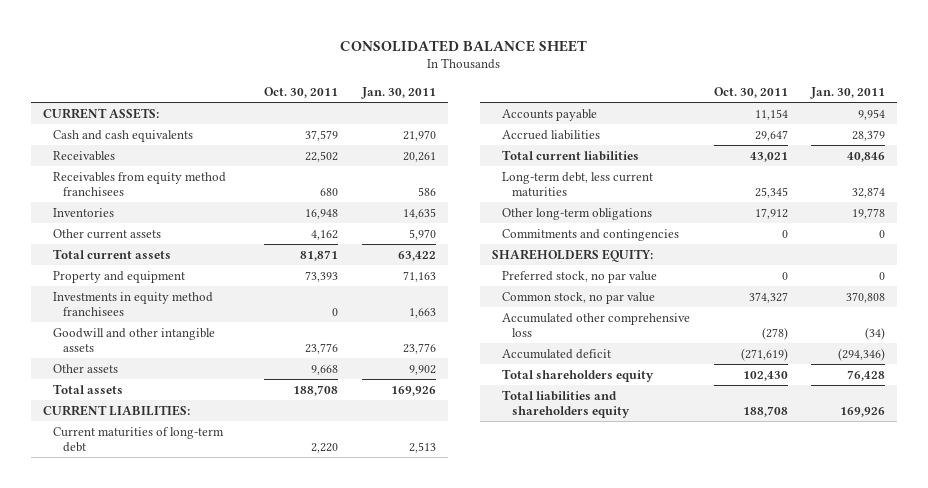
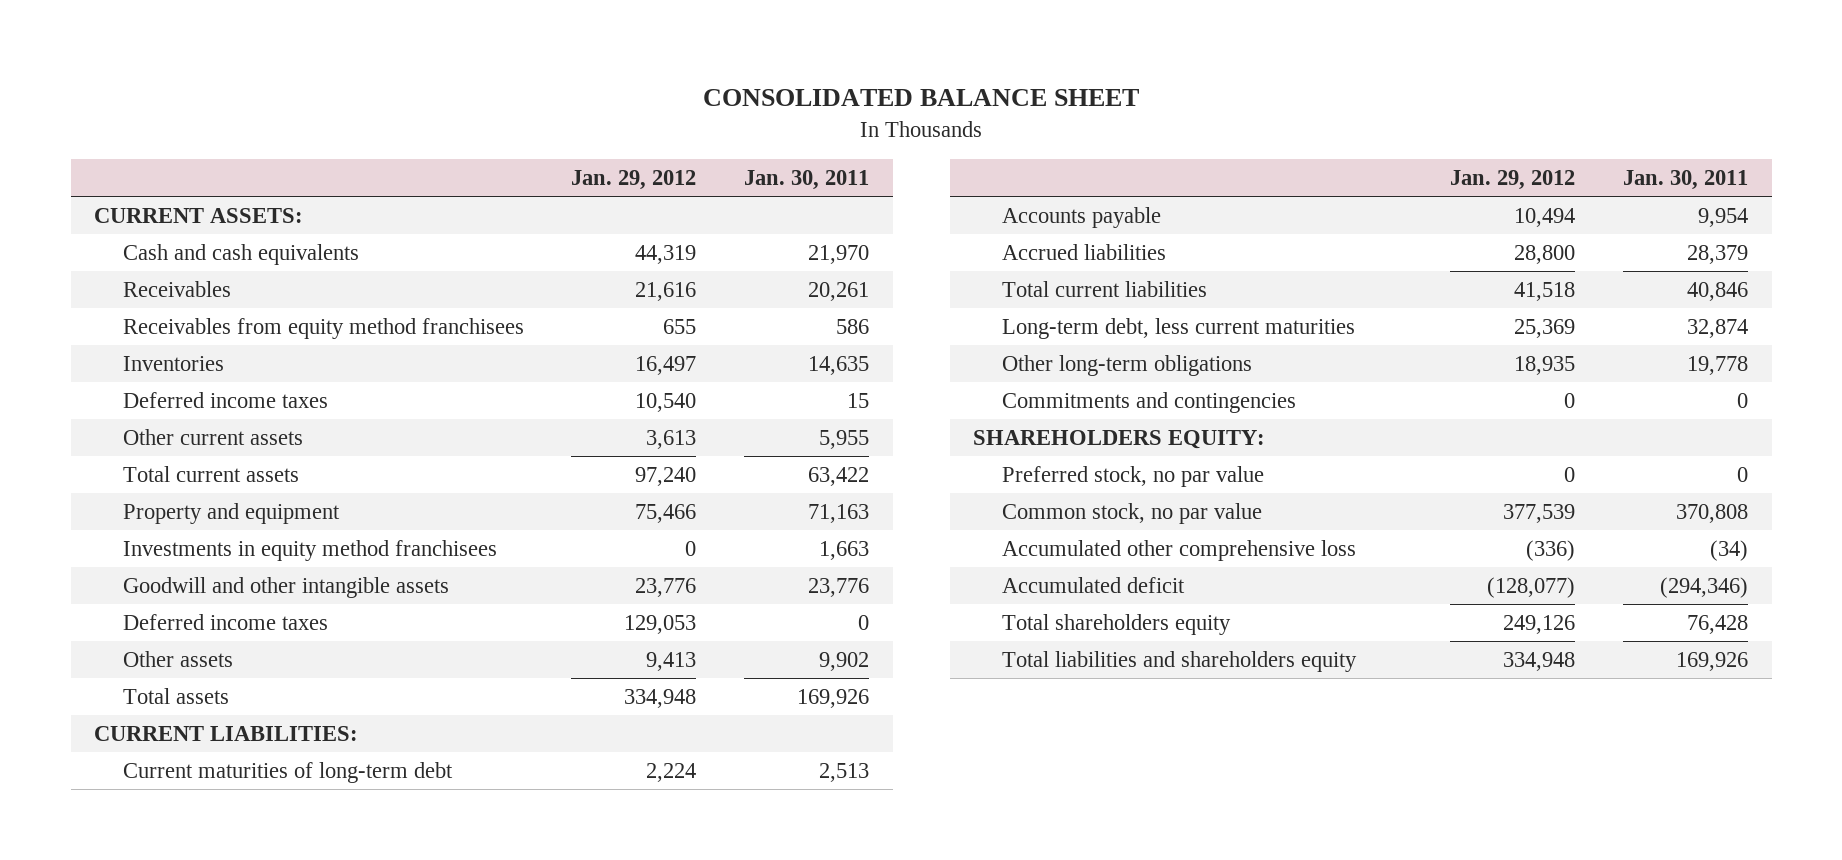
[264,87,339,99] Oct. 30, 2011 -> none
none -> [571,170,697,191] Jan. 29, 2012
none -> [122,391,328,408] Deferred income taxes
[408,228,436,240] 5,970 -> [818,429,869,449] 5,955
none -> [122,613,328,630] Deferred income taxes

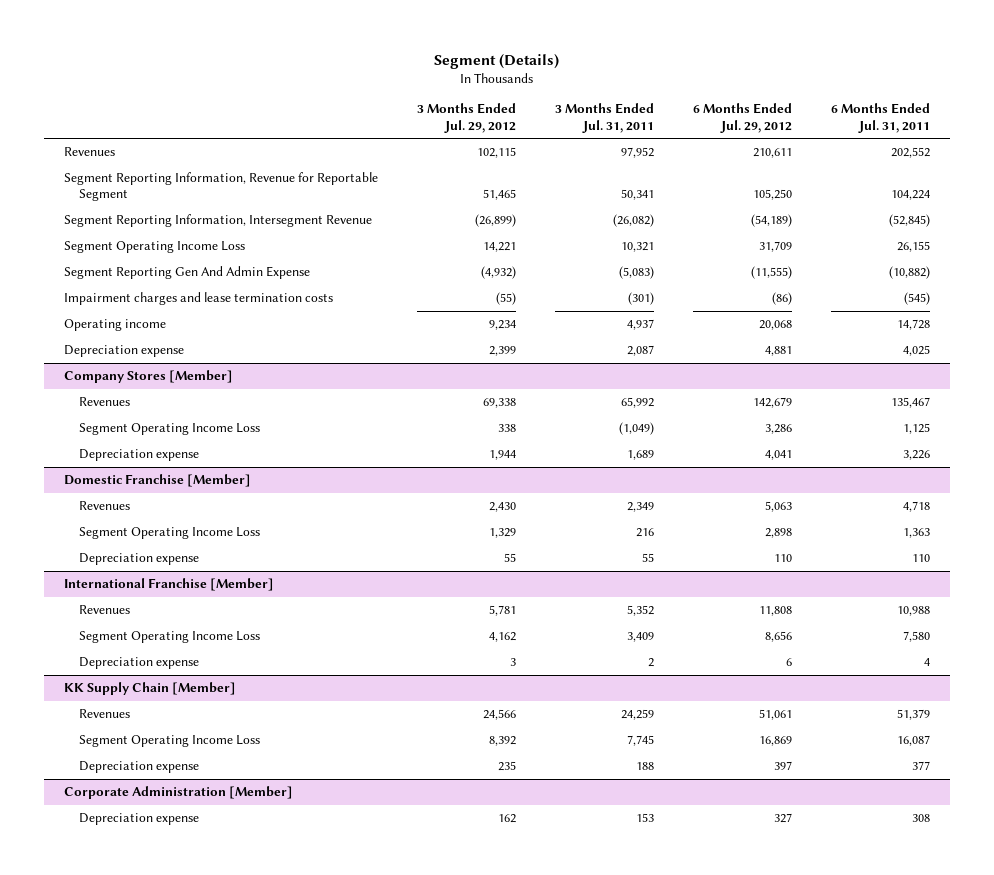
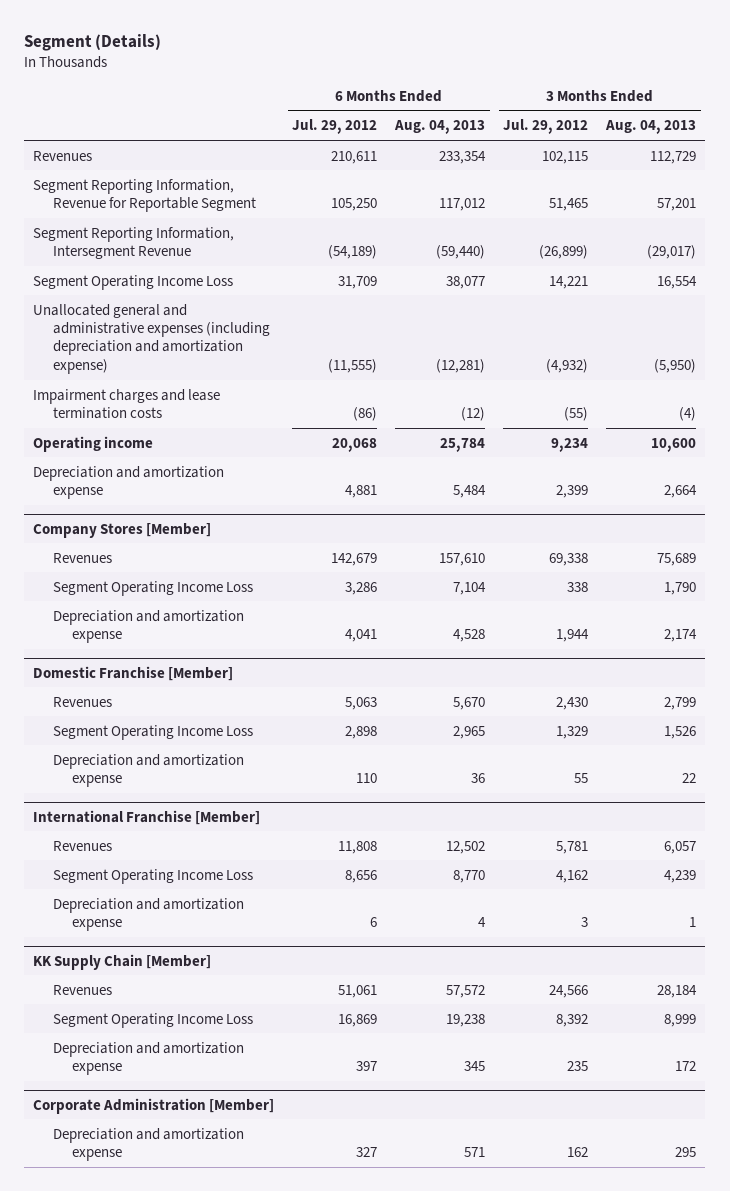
[554,103,654,133] 3 Months Ended Jul. 31, 2011 -> none
[831,103,931,133] 6 Months Ended Jul. 31, 2011 -> none
none -> [394,120,486,135] Aug. 04, 2013
none -> [605,120,697,135] Aug. 04, 2013
[63,266,310,280] Segment Reporting Gen And Admin Expense -> [33,303,270,374] Unallocated general and administrative expenses (including depreciation and amortization expense)
[63,345,184,358] Depreciation expense -> [33,465,225,499] Depreciation and amortization expense
[79,449,200,462] Depreciation expense -> [52,609,244,643] Depreciation and amortization expense
[79,553,200,566] Depreciation expense -> [52,753,244,787] Depreciation and amortization expense
[79,657,200,670] Depreciation expense -> [52,897,244,931] Depreciation and amortization expense
[79,761,200,774] Depreciation expense -> [52,1041,244,1075] Depreciation and amortization expense
[79,813,200,826] Depreciation expense -> [52,1127,244,1161] Depreciation and amortization expense

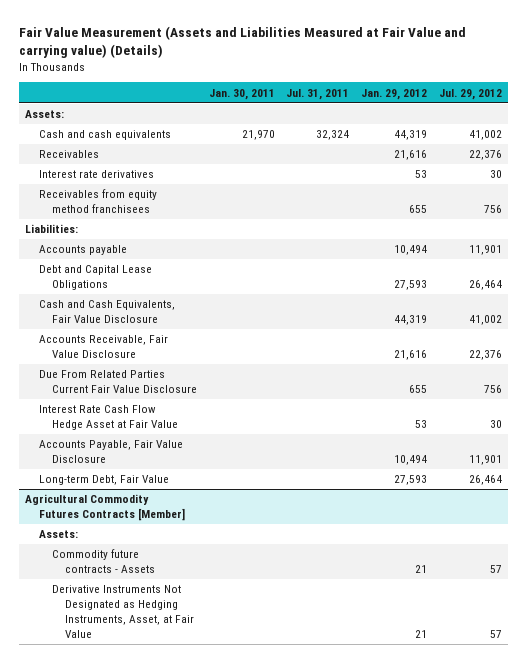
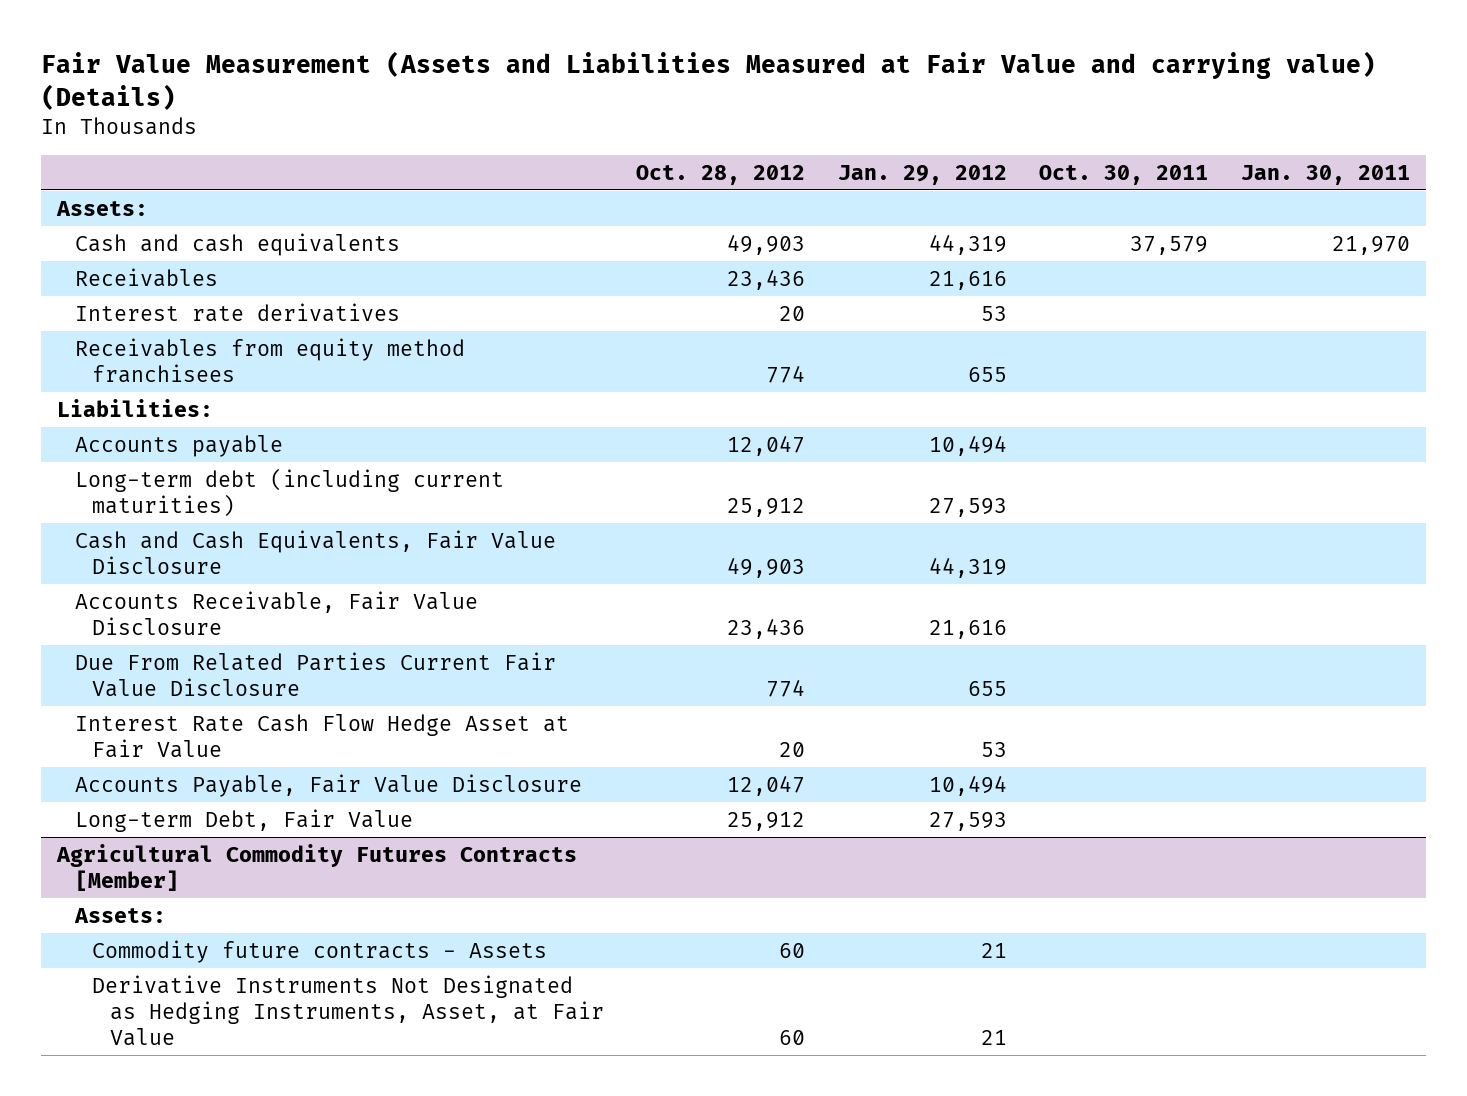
[286,88,350,100] Jul. 31, 2011 -> none
[439,88,503,100] Jul. 29, 2012 -> none
none -> [636,164,806,185] Oct. 28, 2012
none -> [1039,164,1209,185] Oct. 30, 2011
[38,265,152,291] Debt and Capital Lease Obligations -> [74,467,504,517] Long-term debt (including current maturities)

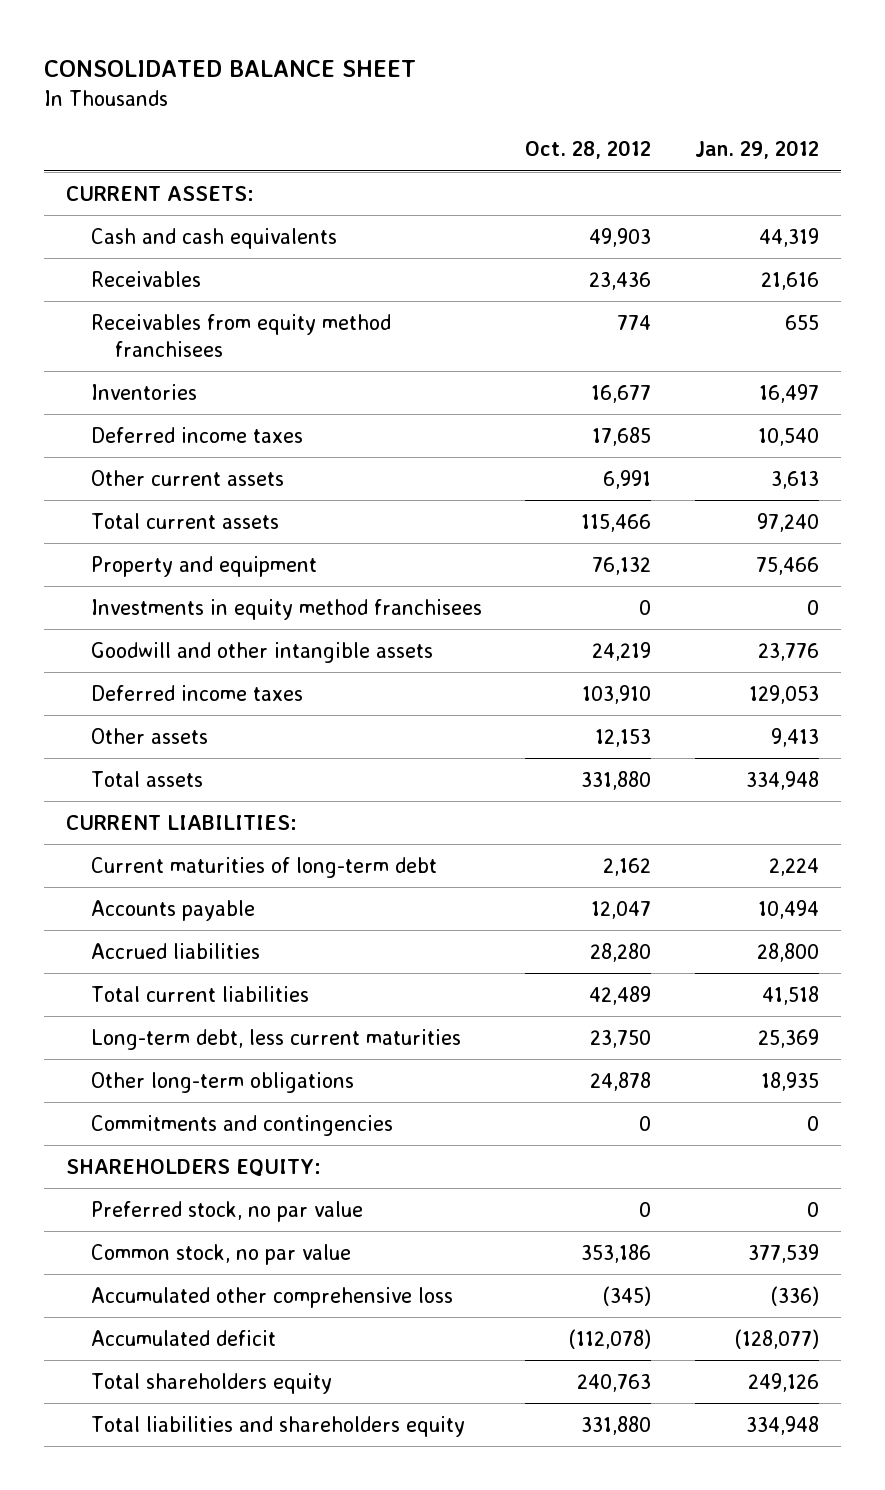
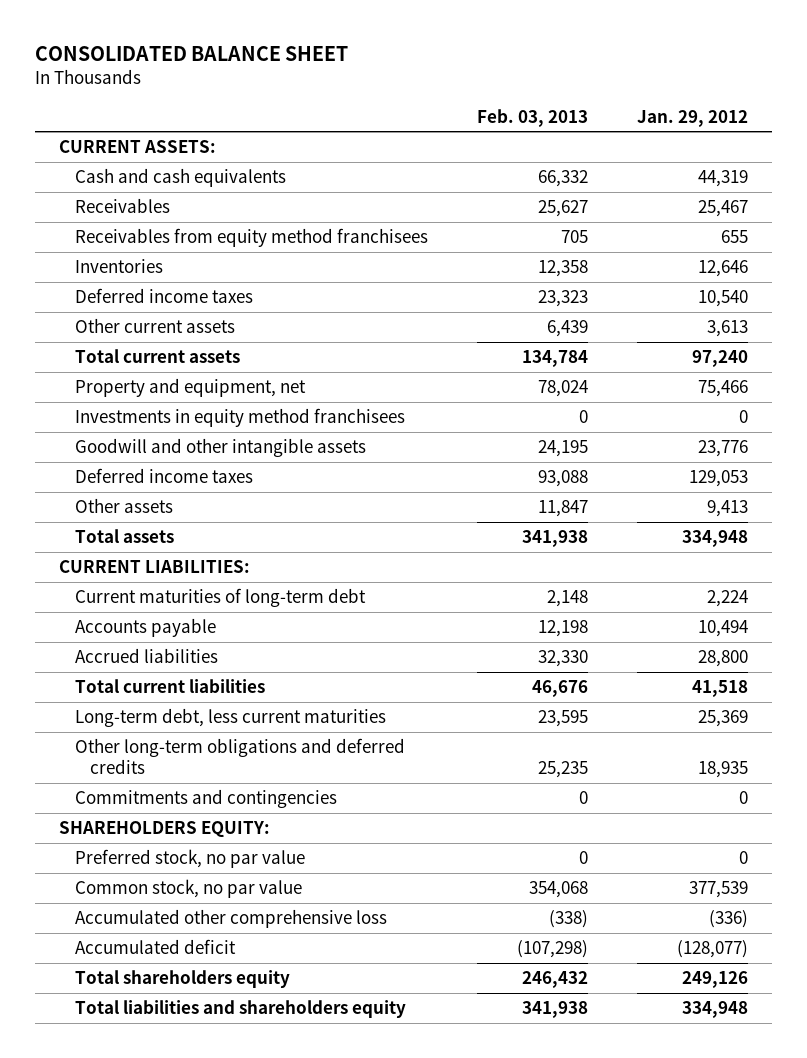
[525,140,652,160] Oct. 28, 2012 -> none
none -> [476,108,588,127] Feb. 03, 2013
[761,271,820,290] 21,616 -> [697,200,748,218] 25,467
[759,383,820,403] 16,497 -> [697,260,748,278] 12,646
[90,555,317,577] Property and equipment -> [74,378,306,398] Property and equipment, net
[90,1071,354,1093] Other long-term obligations -> [74,738,405,775] Other long-term obligations and deferred credits

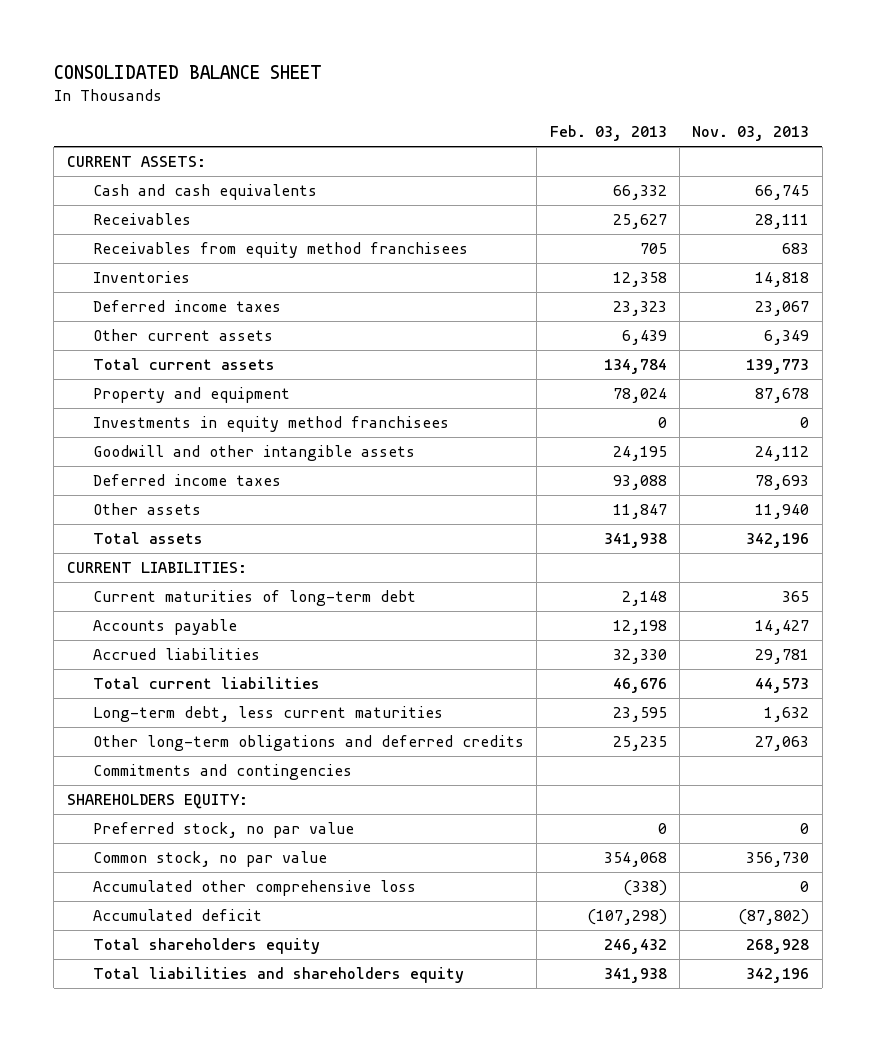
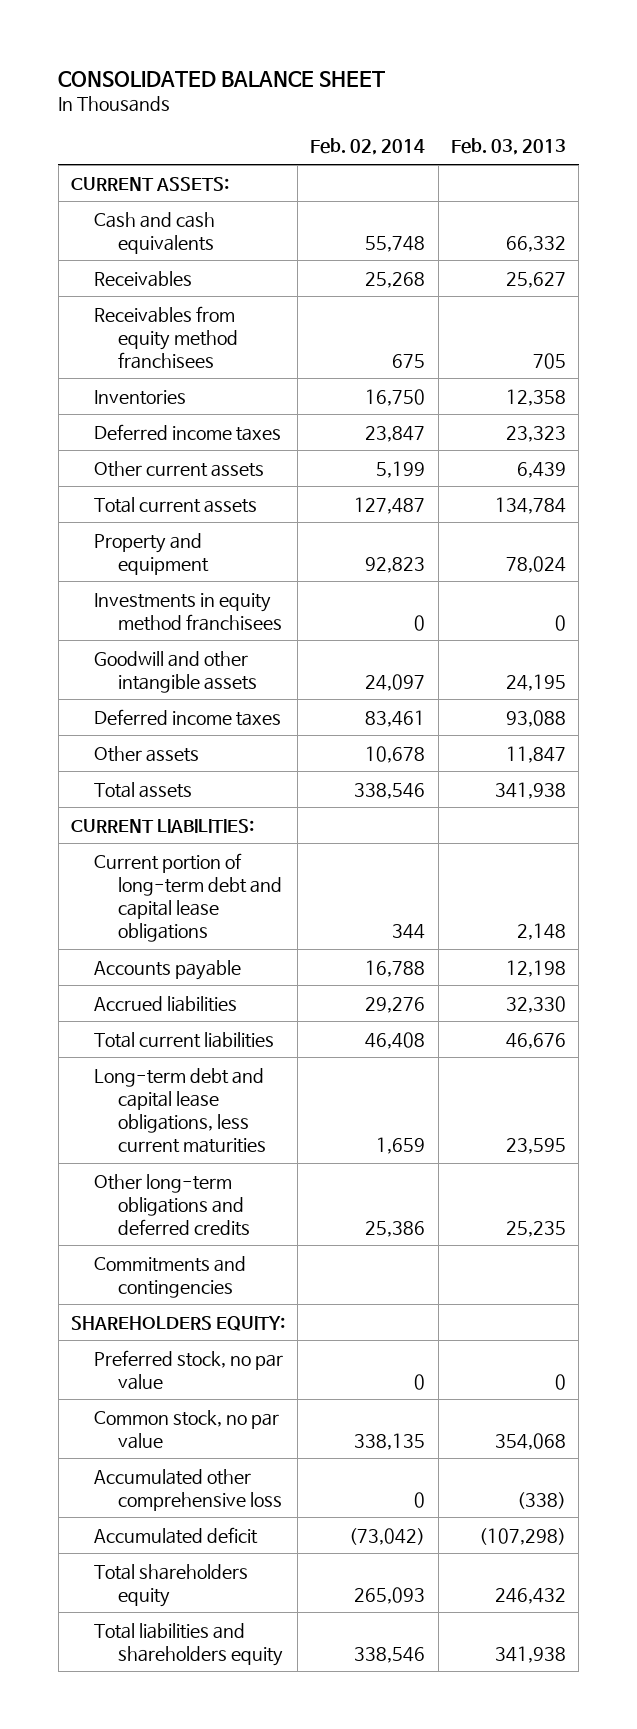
[692,126,810,142] Nov. 03, 2013 -> none
none -> [310,138,426,156] Feb. 02, 2014
[92,590,416,607] Current maturities of long-term debt -> [94,852,283,942] Current portion of long-term debt and capital lease obligations
[92,706,443,723] Long-term debt, less current maturities -> [94,1067,267,1153] Long-term debt and capital lease obligations, less current maturities

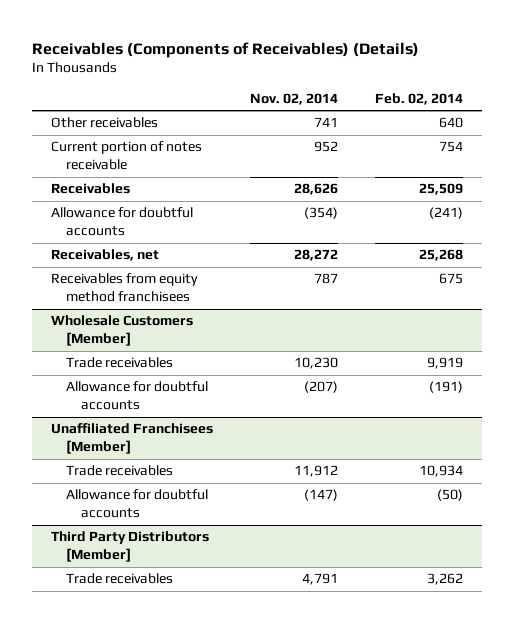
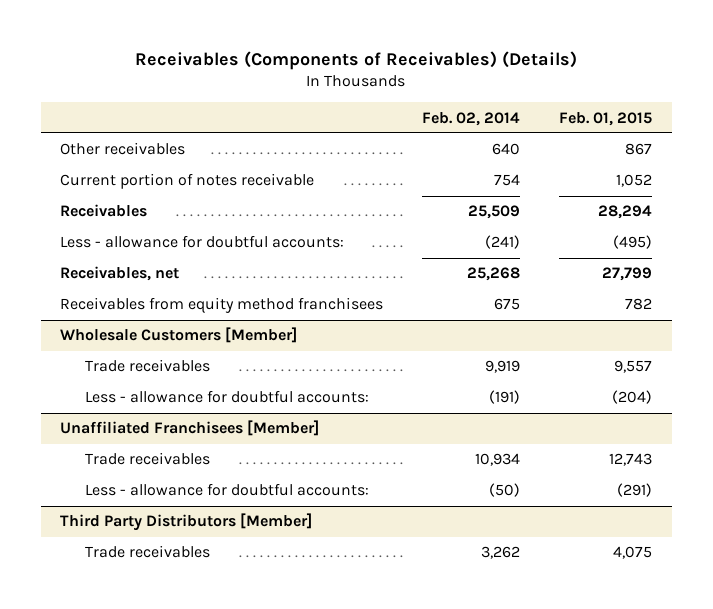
[250,92,339,105] Nov. 02, 2014 -> none
none -> [559,111,653,126] Feb. 01, 2015
[50,207,193,237] Allowance for doubtful accounts -> [60,235,345,249] Less - allowance for doubtful accounts:
[65,381,208,411] Allowance for doubtful accounts -> [84,390,369,404] Less - allowance for doubtful accounts:
[65,489,208,519] Allowance for doubtful accounts -> [84,483,369,497] Less - allowance for doubtful accounts:

